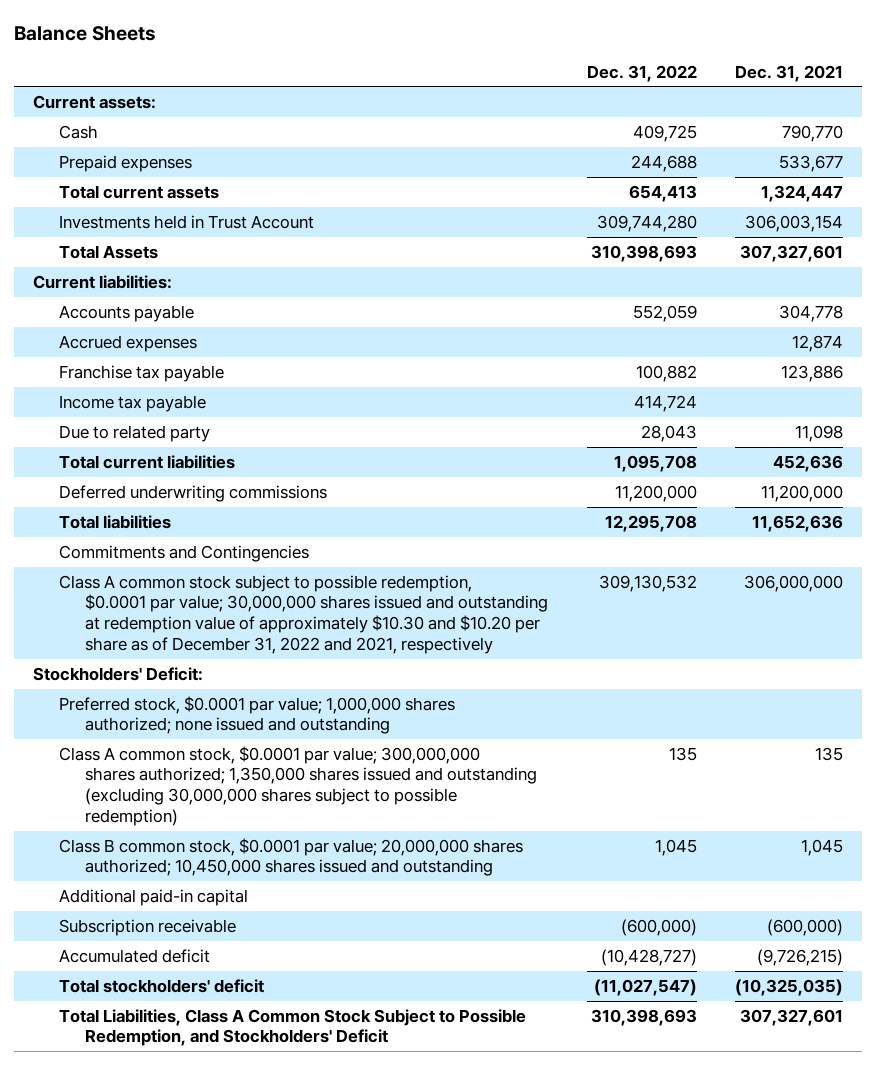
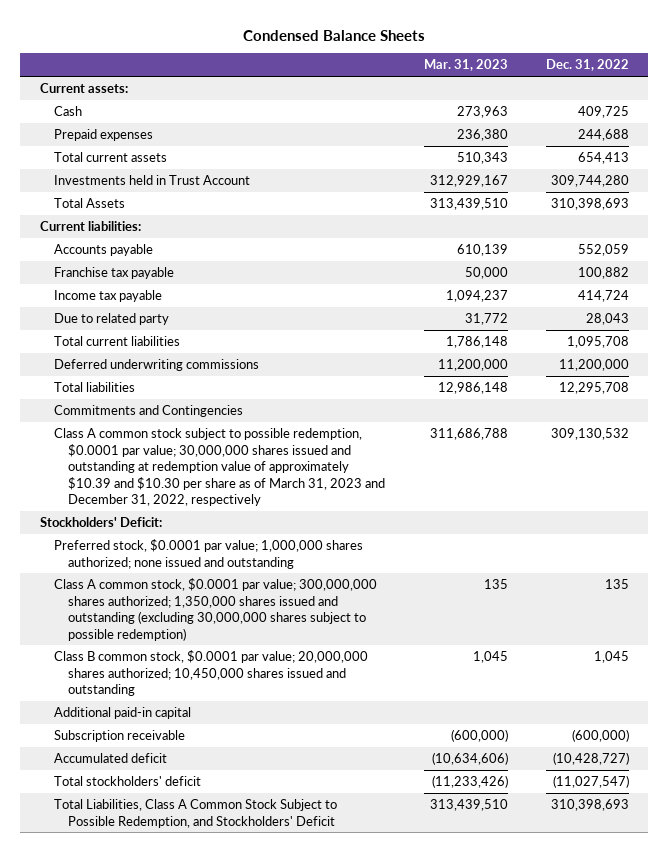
[13,25,156,41] Balance Sheets -> [243,29,426,41] Condensed Balance Sheets
[734,64,843,82] Dec. 31, 2021 -> none
none -> [423,59,508,72] Mar. 31, 2023
[59,334,198,352] Accrued expenses -> none
[59,574,549,654] Class A common stock subject to possible redemption, $0.0001 par value; 30,000,000 shares issued and outstanding at redemption value of approximately $10.30 and $10.20 per share as of December 31, 2022 and 2021, respectively -> [53,427,386,507] Class A common stock subject to possible redemption, $0.0001 par value; 30,000,000 shares issued and outstanding at redemption value of approximately $10.39 and $10.30 per share as of March 31, 2023 and December 31, 2022, respectively

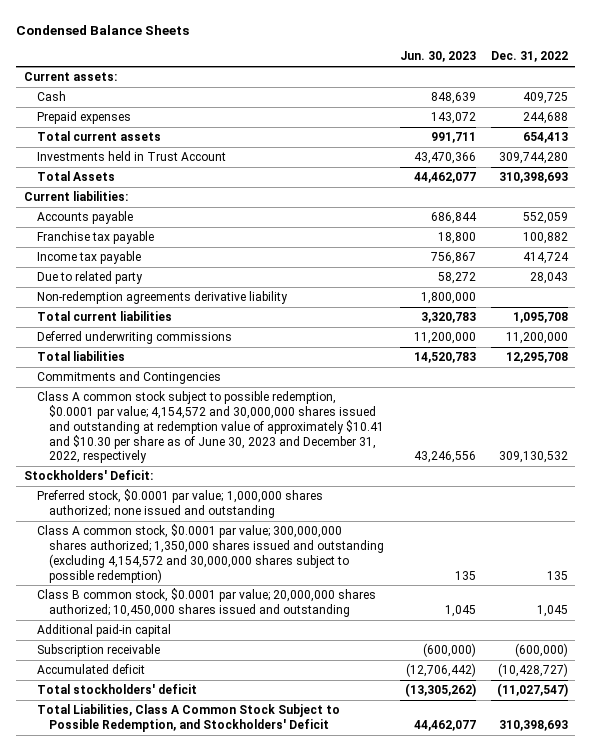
[423,59,508,72] Mar. 31, 2023 -> none
none -> [399,51,476,63] Jun. 30, 2023
none -> [36,291,288,305] Non-redemption agreements derivative liability
[53,427,386,507] Class A common stock subject to possible redemption, $0.0001 par value; 30,000,000 shares issued and outstanding at redemption value of approximately $10.39 and $10.30 per share as of March 31, 2023 and December 31, 2022, respectively -> [36,391,385,464] Class A common stock subject to possible redemption, $0.0001 par value; 4,154,572 and 30,000,000 shares issued and outstanding at redemption value of approximately $10.41 and $10.30 per share as of June 30, 2023 and December 31, 2022, respectively
[53,577,377,641] Class A common stock, $0.0001 par value; 300,000,000 shares authorized; 1,350,000 shares issued and outstanding (excluding 30,000,000 shares subject to possible redemption) -> [36,524,385,583] Class A common stock, $0.0001 par value; 300,000,000 shares authorized; 1,350,000 shares issued and outstanding (excluding 4,154,572 and 30,000,000 shares subject to possible redemption)

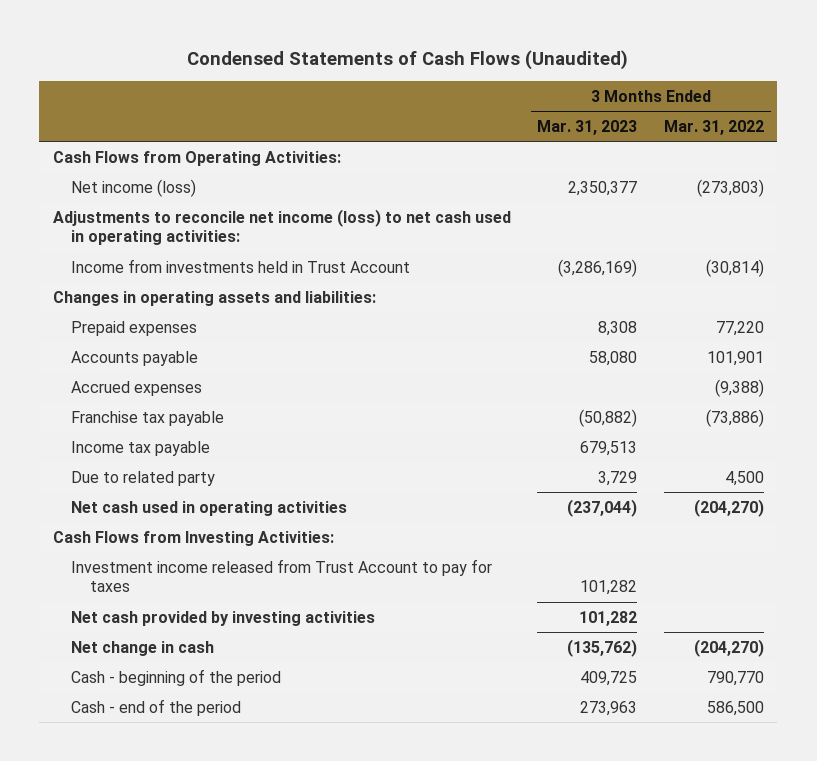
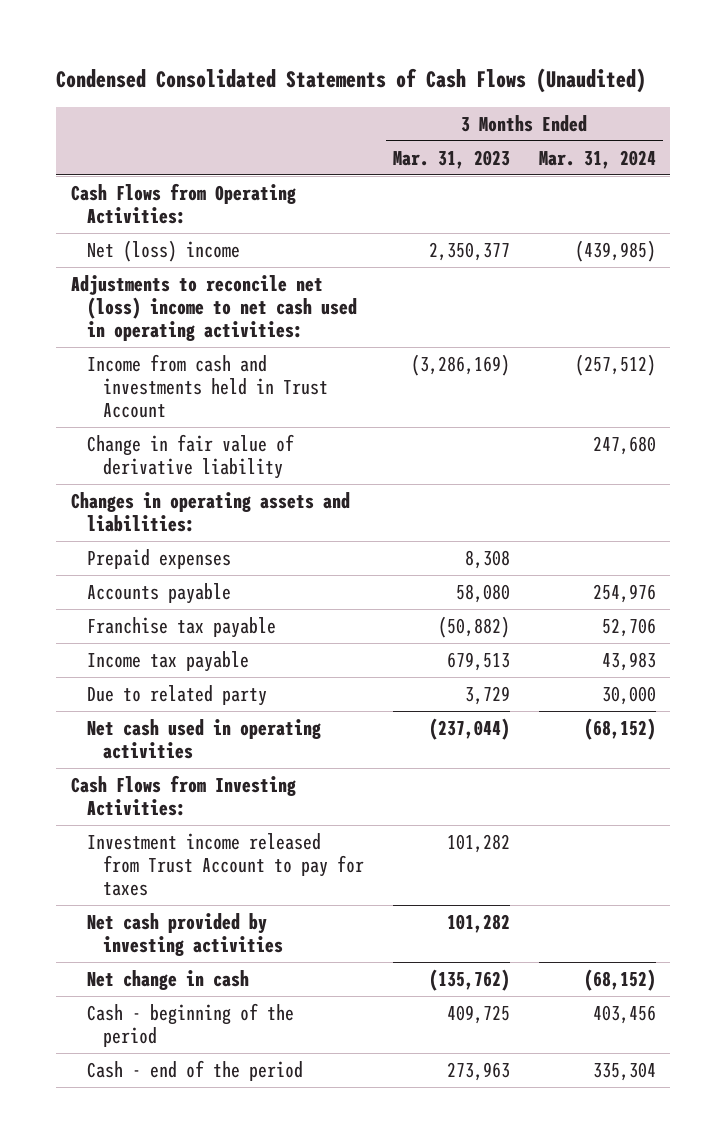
[187,49,629,70] Condensed Statements of Cash Flows (Unaudited) -> [56,68,647,94] Condensed Consolidated Statements of Cash Flows (Unaudited)
[663,120,764,136] Mar. 31, 2022 -> none
none -> [538,149,656,169] Mar. 31, 2024
[71,178,197,197] Net income (loss) -> [86,239,240,262] Net (loss) income
[52,208,511,246] Adjustments to reconcile net income (loss) to net cash used in operating activities: -> [70,274,357,342] Adjustments to reconcile net (loss) income to net cash used in operating activities:
[71,258,411,273] Income from investments held in Trust Account -> [86,353,329,419] Income from cash and investments held in Trust Account
none -> [86,433,294,479] Change in fair value of derivative liability
[71,380,203,396] Accrued expenses -> none

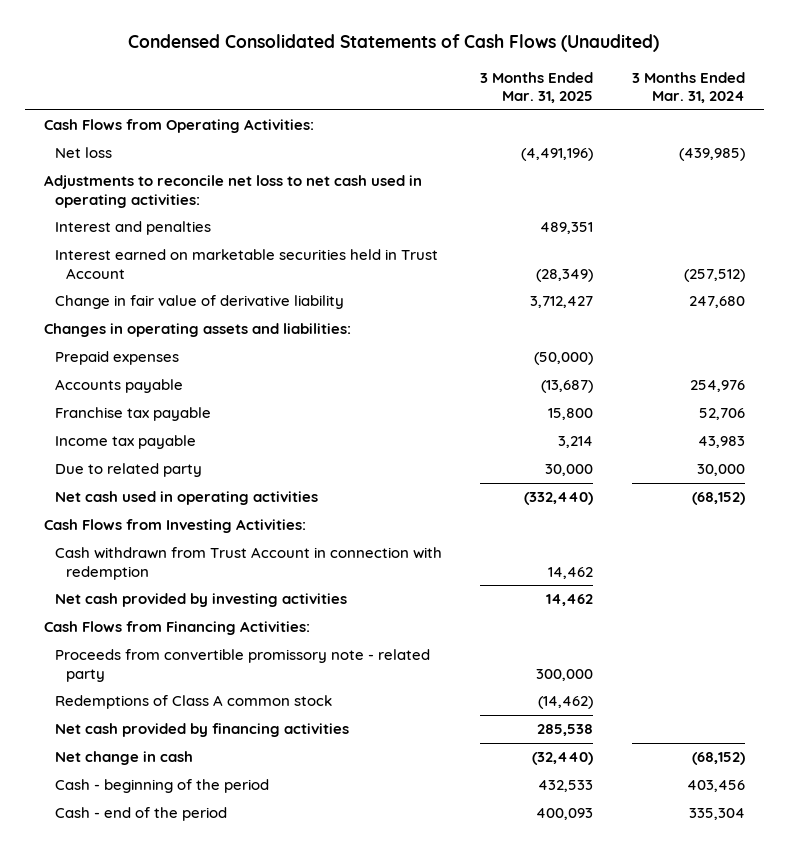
[392,149,510,169] Mar. 31, 2023 -> none
none -> [480,71,594,103] 3 Months Ended Mar. 31, 2025
[86,239,240,262] Net (loss) income -> [55,147,113,159] Net loss
[70,274,357,342] Adjustments to reconcile net (loss) income to net cash used in operating activities: -> [44,175,423,208] Adjustments to reconcile net loss to net cash used in operating activities:
none -> [55,221,212,236] Interest and penalties
[86,353,329,419] Income from cash and investments held in Trust Account -> [55,249,439,279] Interest earned on marketable securities held in Trust Account
[86,832,365,897] Investment income released from Trust Account to pay for taxes -> none
none -> [55,547,443,580] Cash withdrawn from Trust Account in connection with redemption
none -> [44,621,311,636] Cash Flows from Financing Activities:
none -> [55,649,431,682] Proceeds from convertible promissory note - related party
none -> [55,695,333,710] Redemptions of Class A common stock
none -> [55,723,350,738] Net cash provided by financing activities

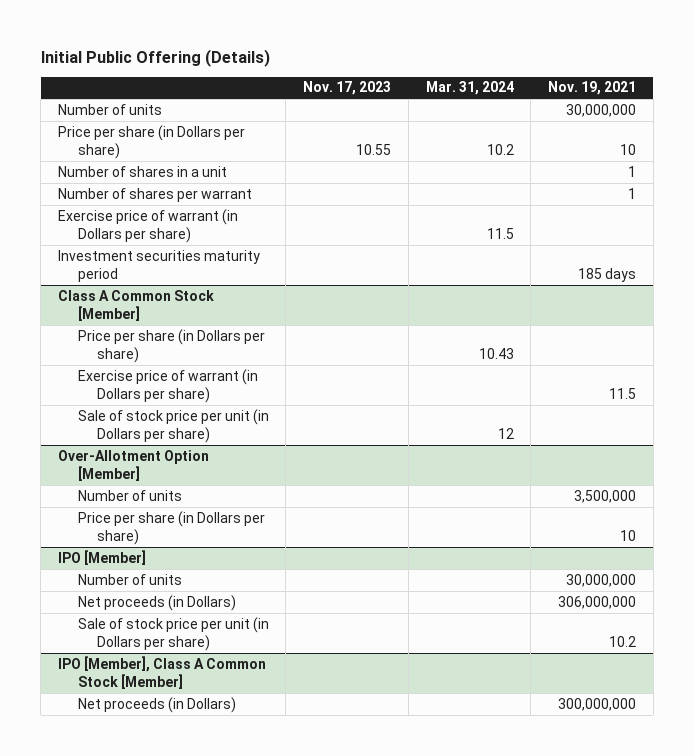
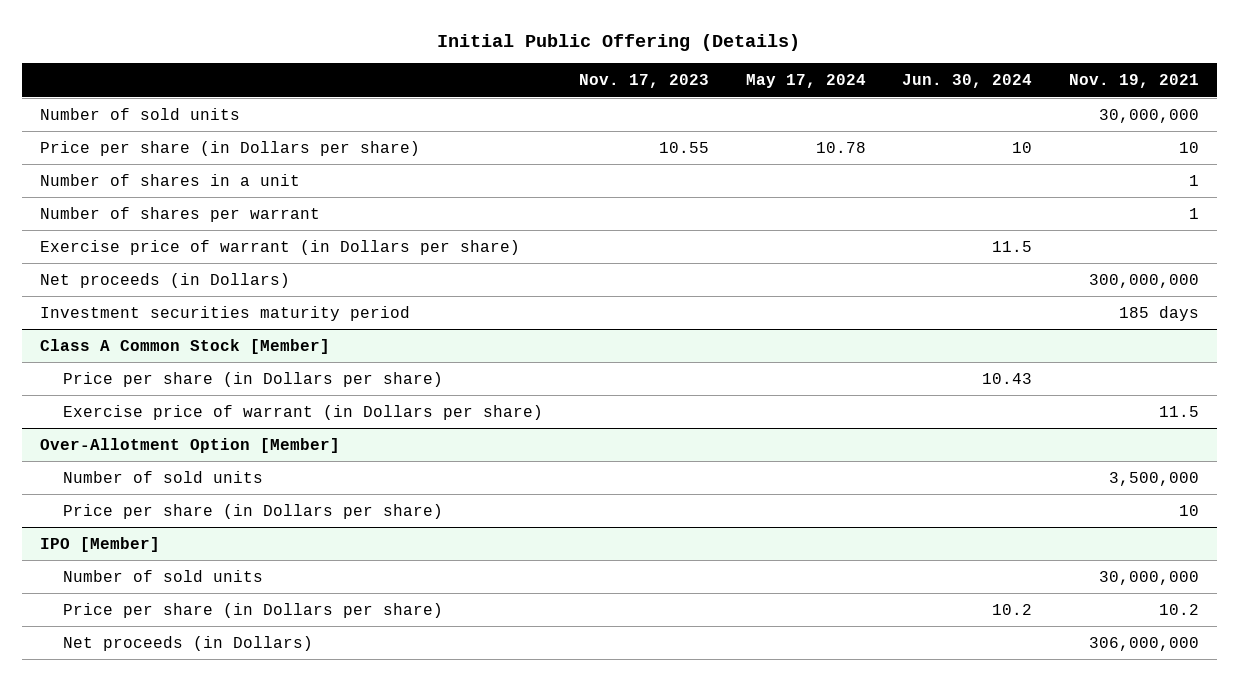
[425,81,514,96] Mar. 31, 2024 -> none
none -> [745,74,866,89] May 17, 2024
none -> [902,74,1033,89] Jun. 30, 2024
[58,103,163,115] Number of units -> [40,108,241,121] Number of sold units
none -> [40,273,291,289] Net proceeds (in Dollars)
[77,408,269,443] Sale of stock price per unit (in Dollars per share) -> none
[77,489,182,501] Number of units -> [63,471,264,484] Number of sold units
[77,573,182,585] Number of units -> [63,570,264,583] Number of sold units
none -> [63,603,444,619] Price per share (in Dollars per share)
[77,616,269,651] Sale of stock price per unit (in Dollars per share) -> none
[58,655,267,689] IPO [Member], Class A Common Stock [Member] -> none
[77,696,236,713] Net proceeds (in Dollars) -> none

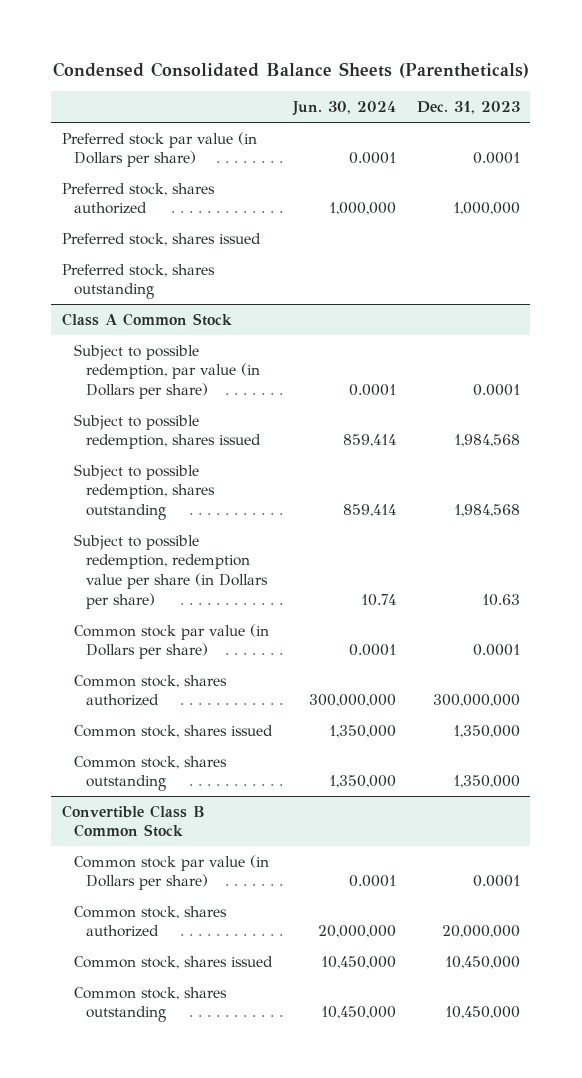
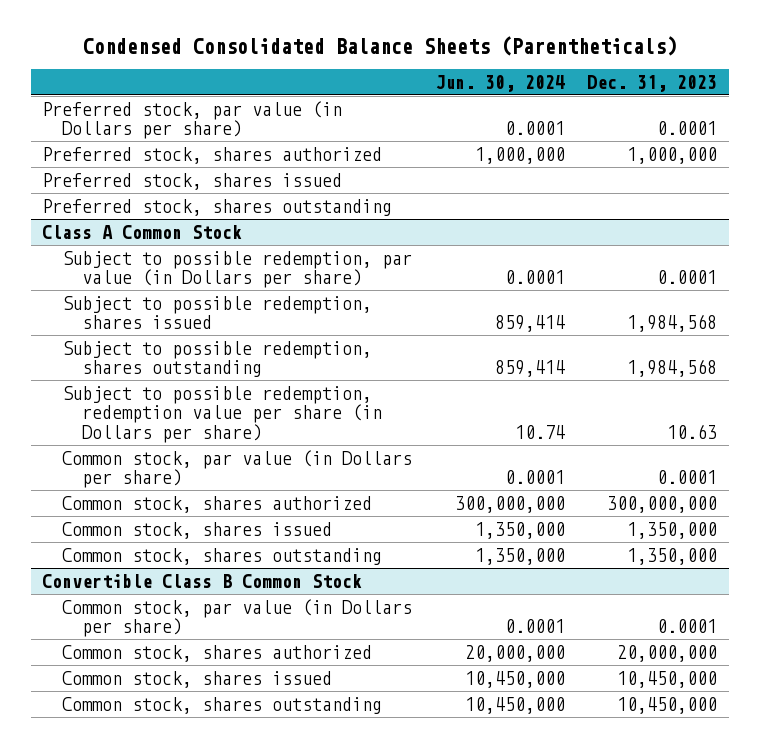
[61,131,257,168] Preferred stock par value (in Dollars per share) -> [42,100,343,140] Preferred stock, par value (in Dollars per share)
[74,623,270,660] Common stock par value (in Dollars per share) -> [62,449,413,489] Common stock, par value (in Dollars per share)
[74,854,270,891] Common stock par value (in Dollars per share) -> [62,598,413,638] Common stock, par value (in Dollars per share)

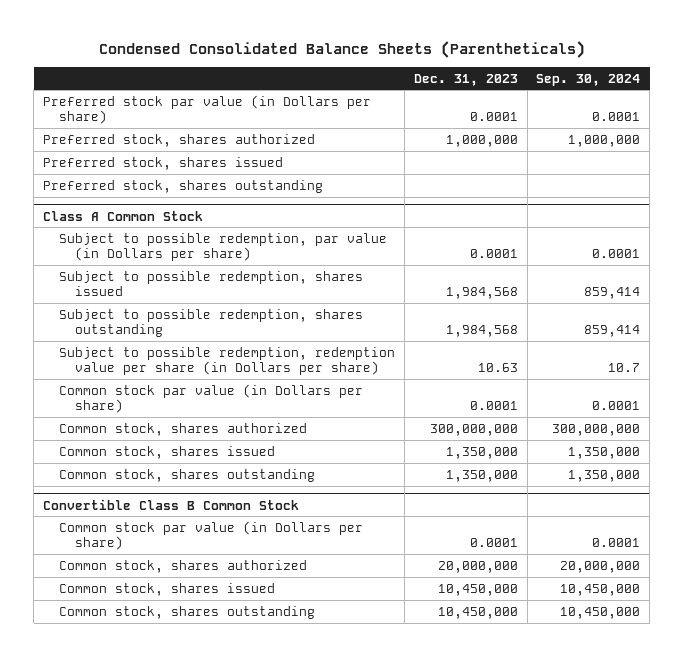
[434,74,565,92] Jun. 30, 2024 -> none
none -> [536,73,641,86] Sep. 30, 2024
[42,100,343,140] Preferred stock, par value (in Dollars per share) -> [42,94,371,125] Preferred stock par value (in Dollars per share)
[62,449,413,489] Common stock, par value (in Dollars per share) -> [59,383,364,414] Common stock par value (in Dollars per share)
[62,598,413,638] Common stock, par value (in Dollars per share) -> [59,520,364,551] Common stock par value (in Dollars per share)

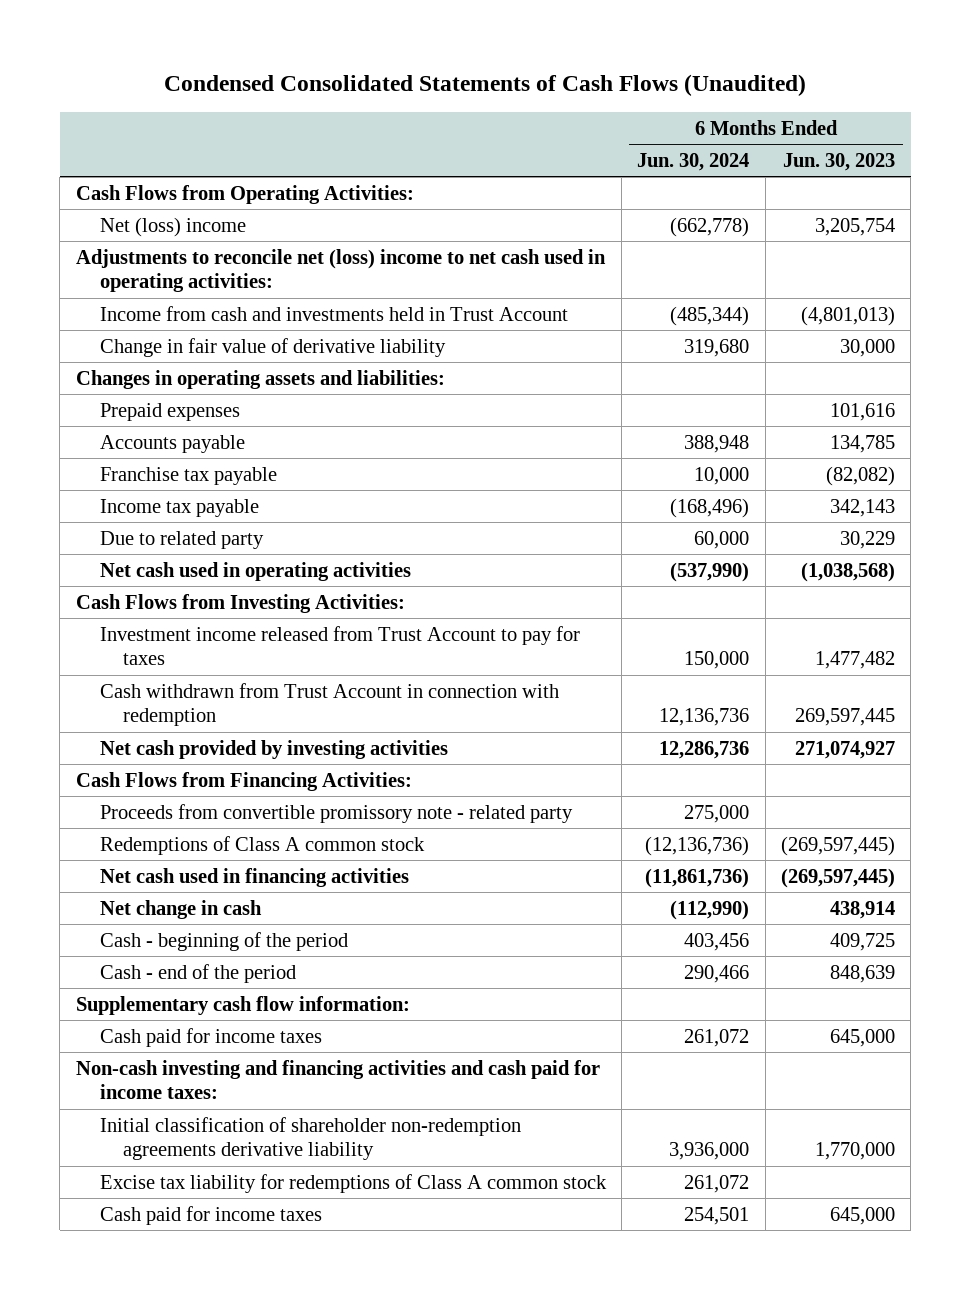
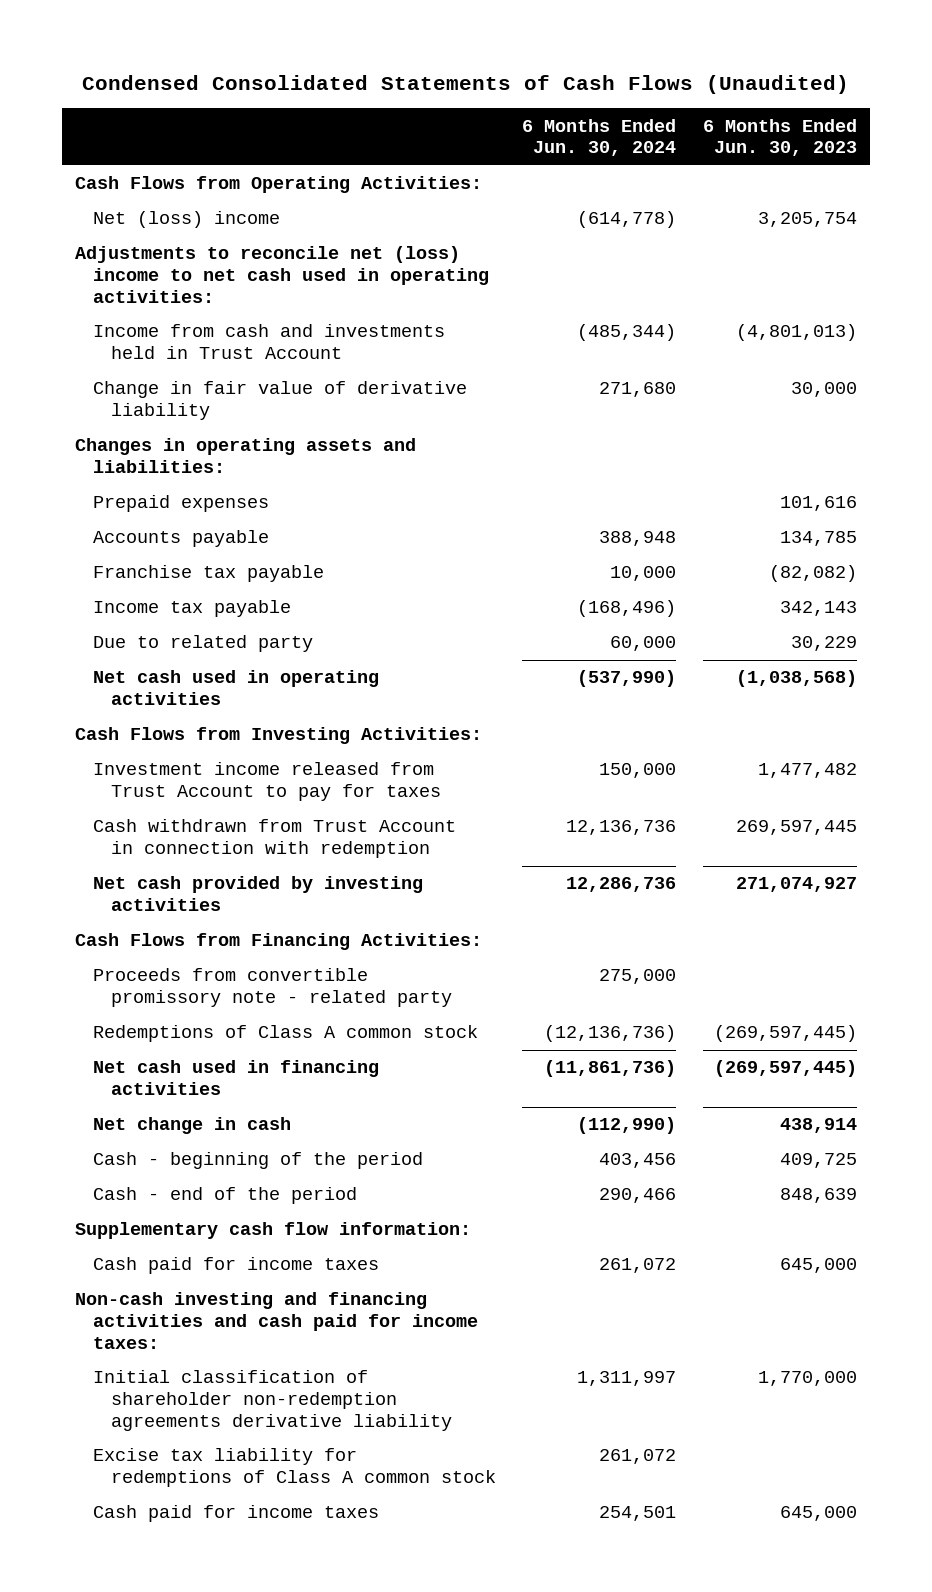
[670,216,750,237] (662,778) -> [577,211,677,229] (614,778)
[684,338,750,357] 319,680 -> [599,382,677,398] 271,680
[669,1142,750,1161] 3,936,000 -> [577,1371,677,1387] 1,311,997

